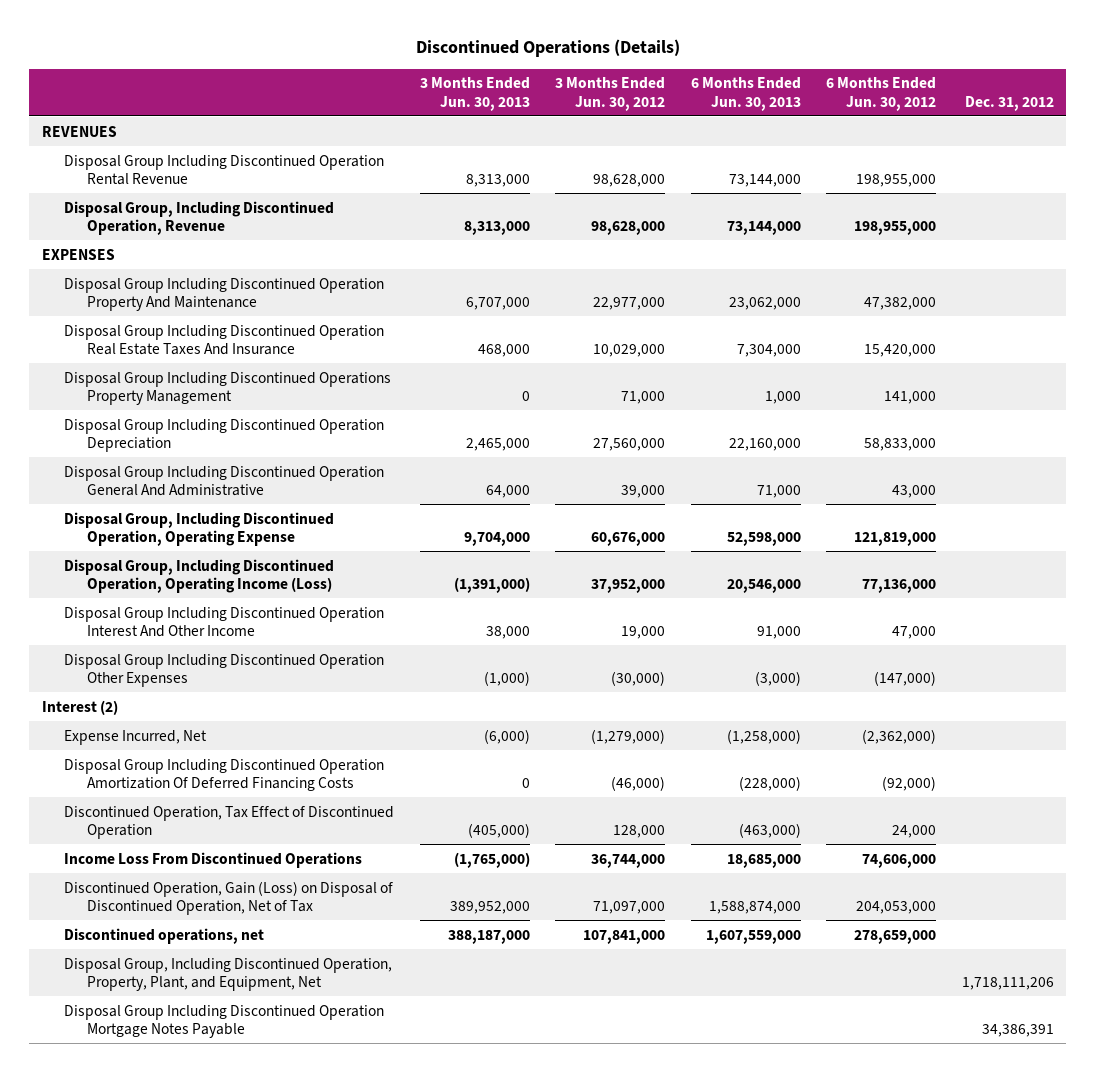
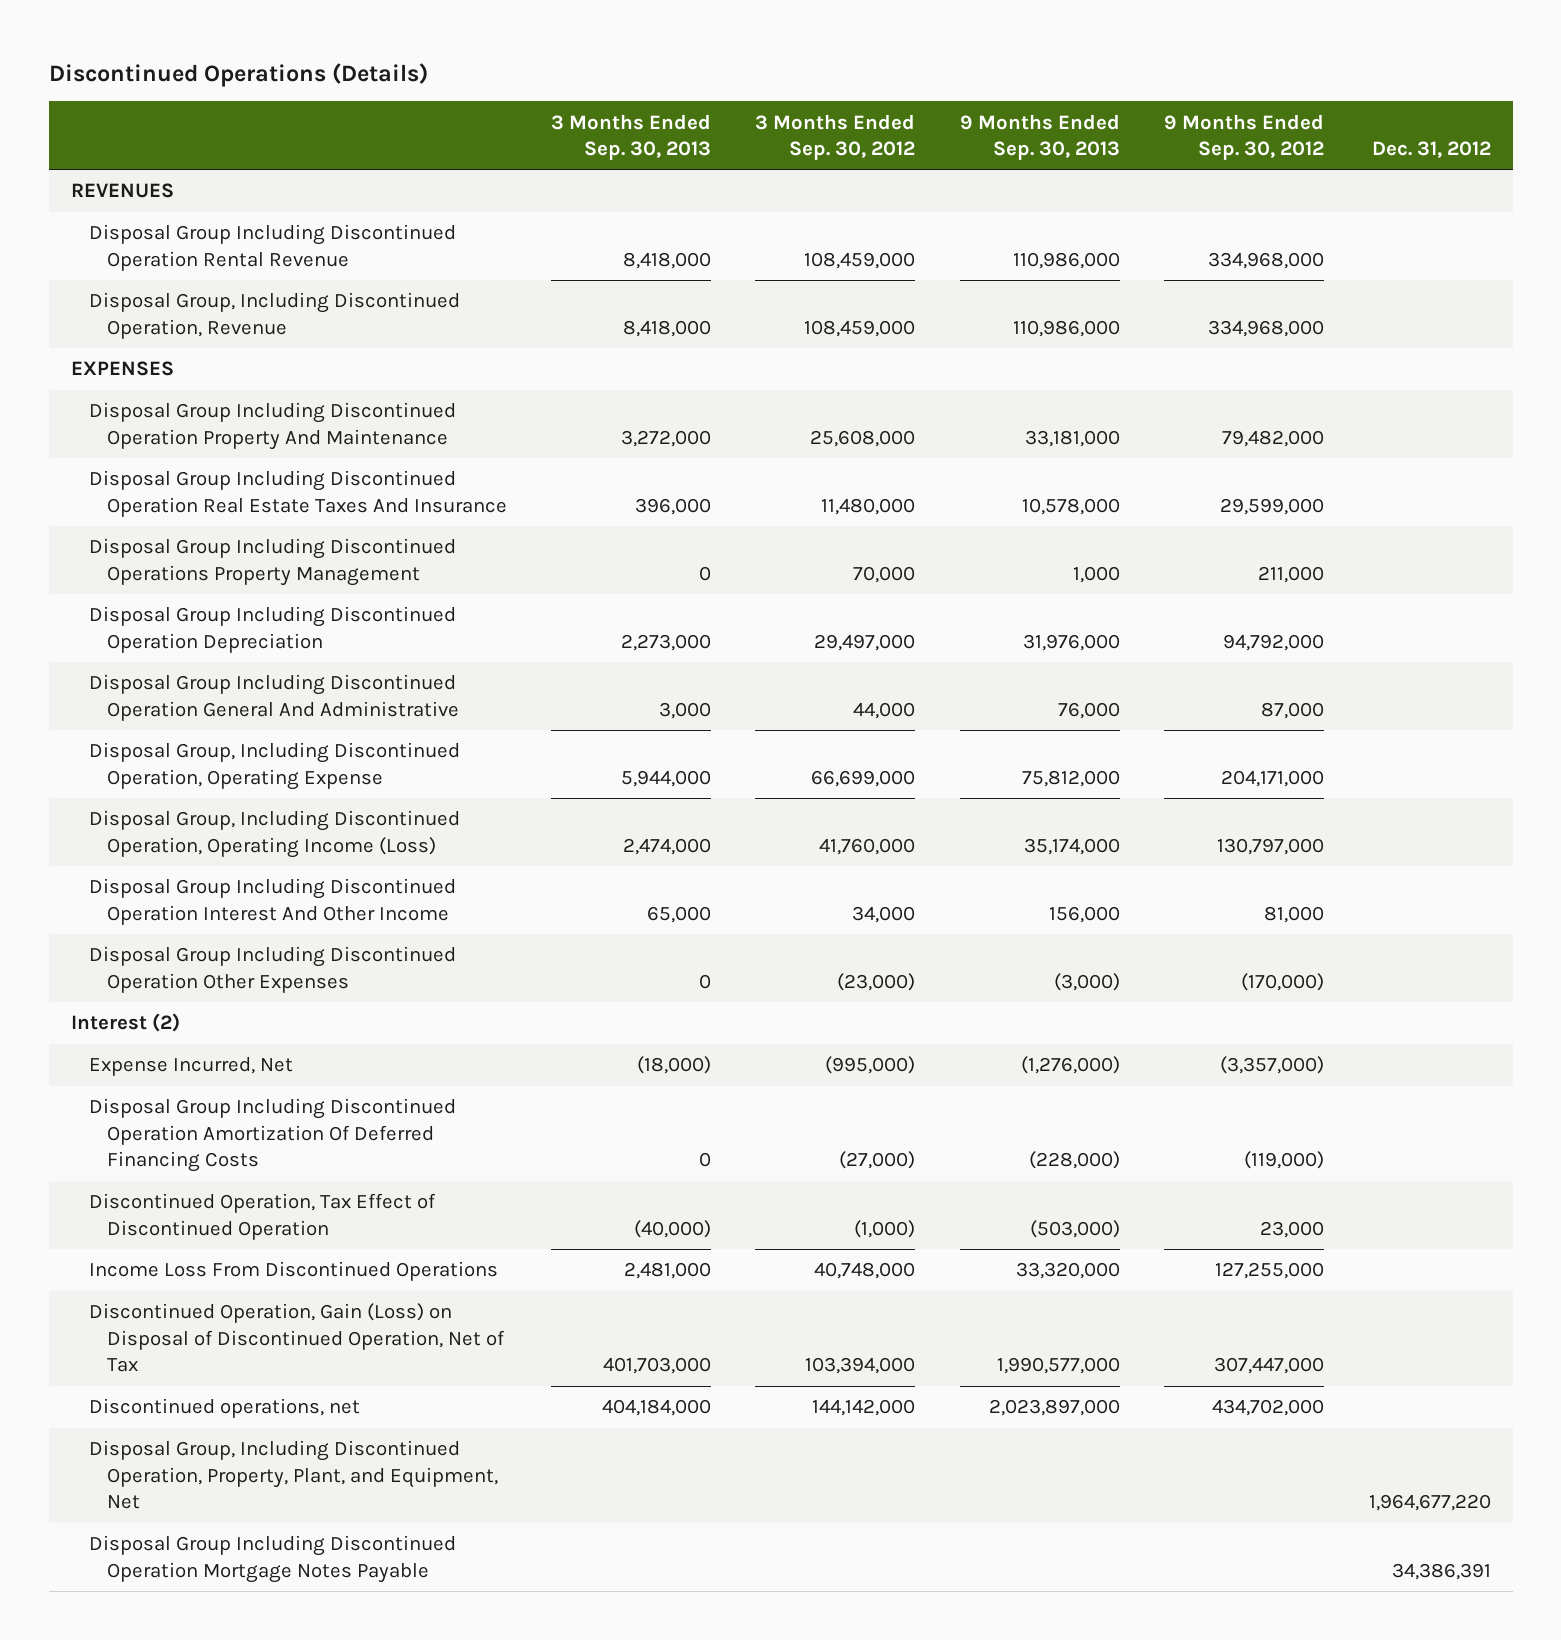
[419,77,530,111] 3 Months Ended Jun. 30, 2013 -> none
[555,77,666,111] 3 Months Ended Jun. 30, 2012 -> none
[690,77,801,111] 6 Months Ended Jun. 30, 2013 -> none
[826,77,937,111] 6 Months Ended Jun. 30, 2012 -> none
none -> [551,113,712,160] 3 Months Ended Sep. 30, 2013
none -> [755,113,916,160] 3 Months Ended Sep. 30, 2012
none -> [959,113,1120,160] 9 Months Ended Sep. 30, 2013
none -> [1164,113,1325,160] 9 Months Ended Sep. 30, 2012
[961,976,1054,990] 1,718,111,206 -> [1368,1494,1491,1512] 1,964,677,220

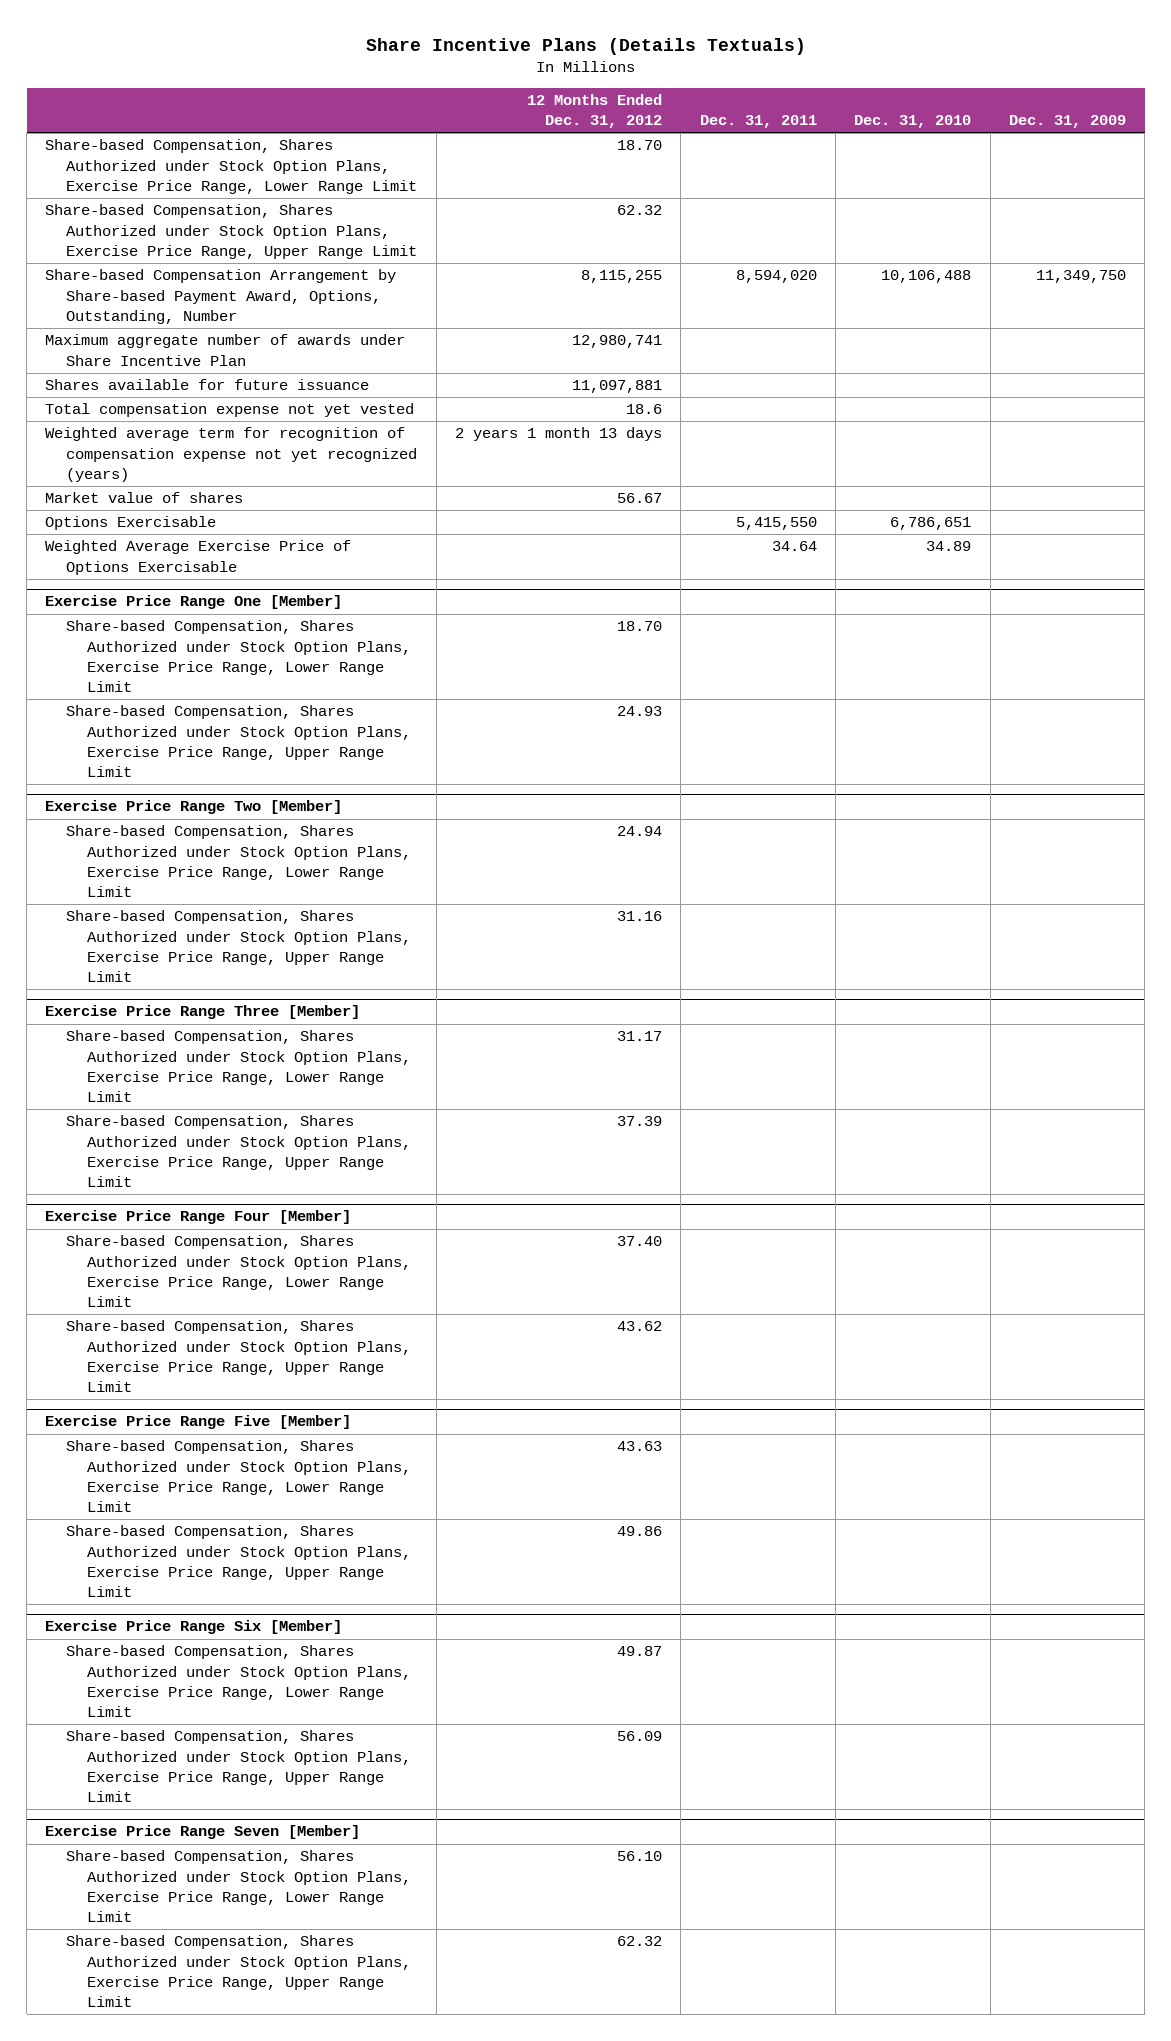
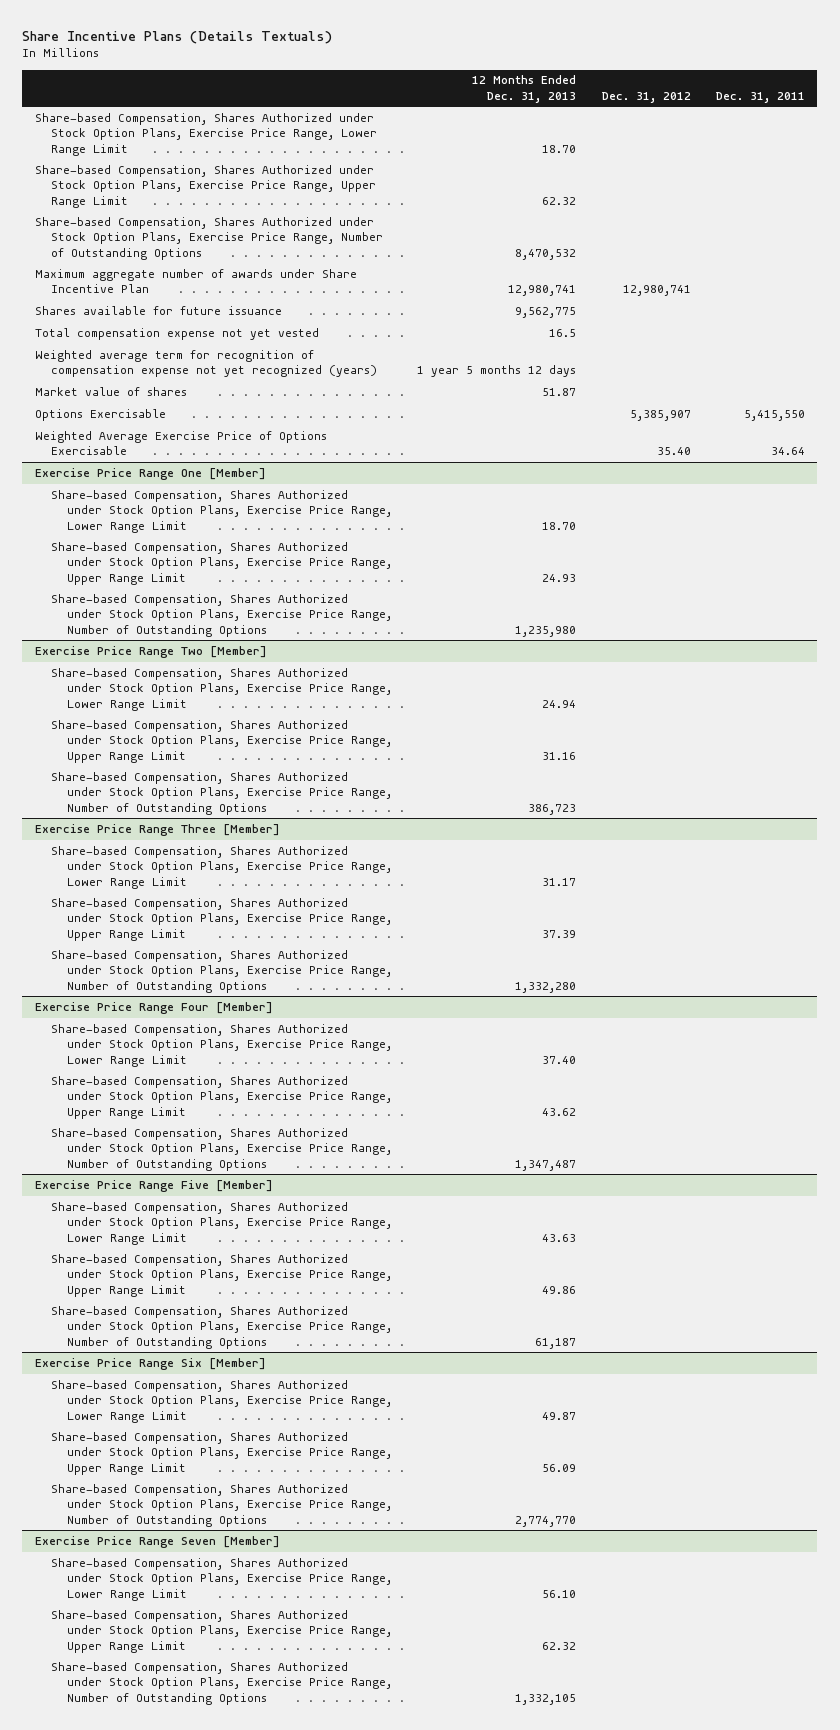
[526,94,662,129] 12 Months Ended Dec. 31, 2012 -> none
[854,115,972,129] Dec. 31, 2010 -> none
[1009,115,1127,129] Dec. 31, 2009 -> none
none -> [472,75,577,103] 12 Months Ended Dec. 31, 2013
none -> [601,91,691,103] Dec. 31, 2012
[45,269,397,324] Share-based Compensation Arrangement by Share-based Payment Award, Options, Outstanding, Number -> none
none -> [34,216,383,260] Share-based Compensation, Shares Authorized under Stock Option Plans, Exercise Price Range, Number of Outstanding Options
none -> [50,593,393,637] Share-based Compensation, Shares Authorized under Stock Option Plans, Exercise Price Range, Number of Outstanding Options
none -> [50,771,393,815] Share-based Compensation, Shares Authorized under Stock Option Plans, Exercise Price Range, Number of Outstanding Options
none -> [50,949,393,993] Share-based Compensation, Shares Authorized under Stock Option Plans, Exercise Price Range, Number of Outstanding Options
none -> [50,1127,393,1171] Share-based Compensation, Shares Authorized under Stock Option Plans, Exercise Price Range, Number of Outstanding Options
none -> [50,1305,393,1349] Share-based Compensation, Shares Authorized under Stock Option Plans, Exercise Price Range, Number of Outstanding Options
none -> [50,1483,393,1527] Share-based Compensation, Shares Authorized under Stock Option Plans, Exercise Price Range, Number of Outstanding Options
none -> [50,1661,393,1705] Share-based Compensation, Shares Authorized under Stock Option Plans, Exercise Price Range, Number of Outstanding Options

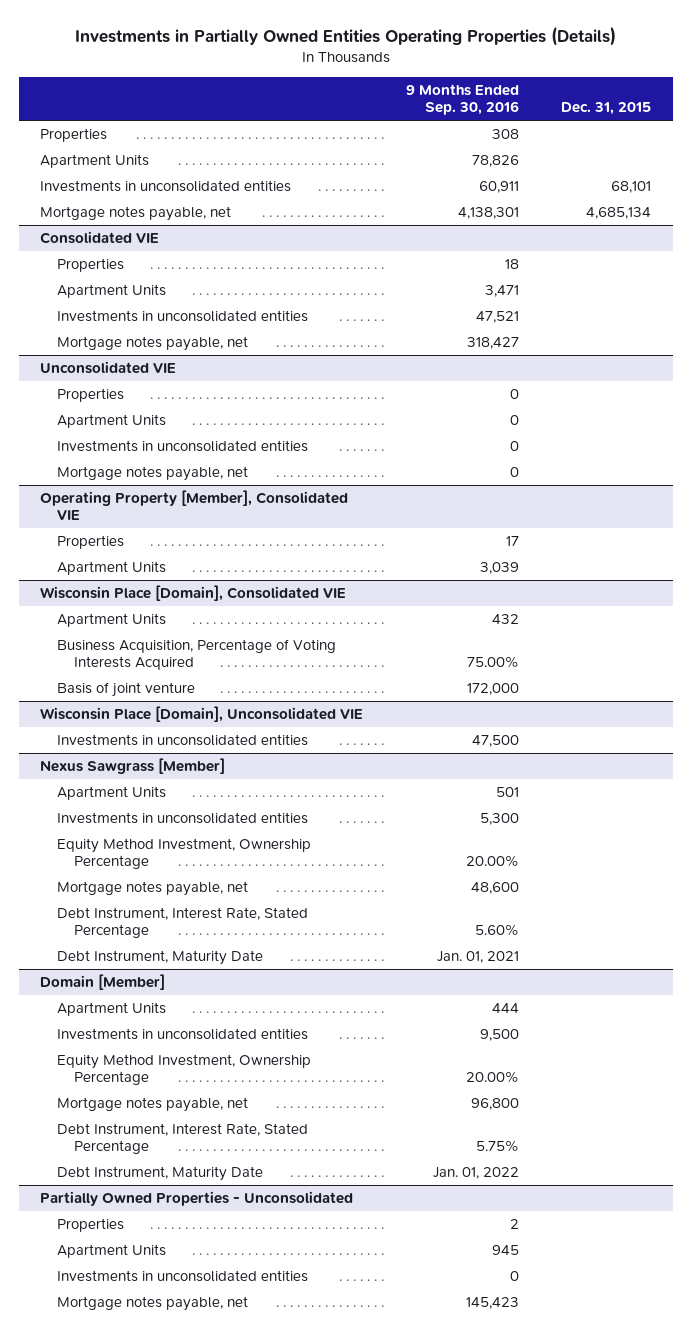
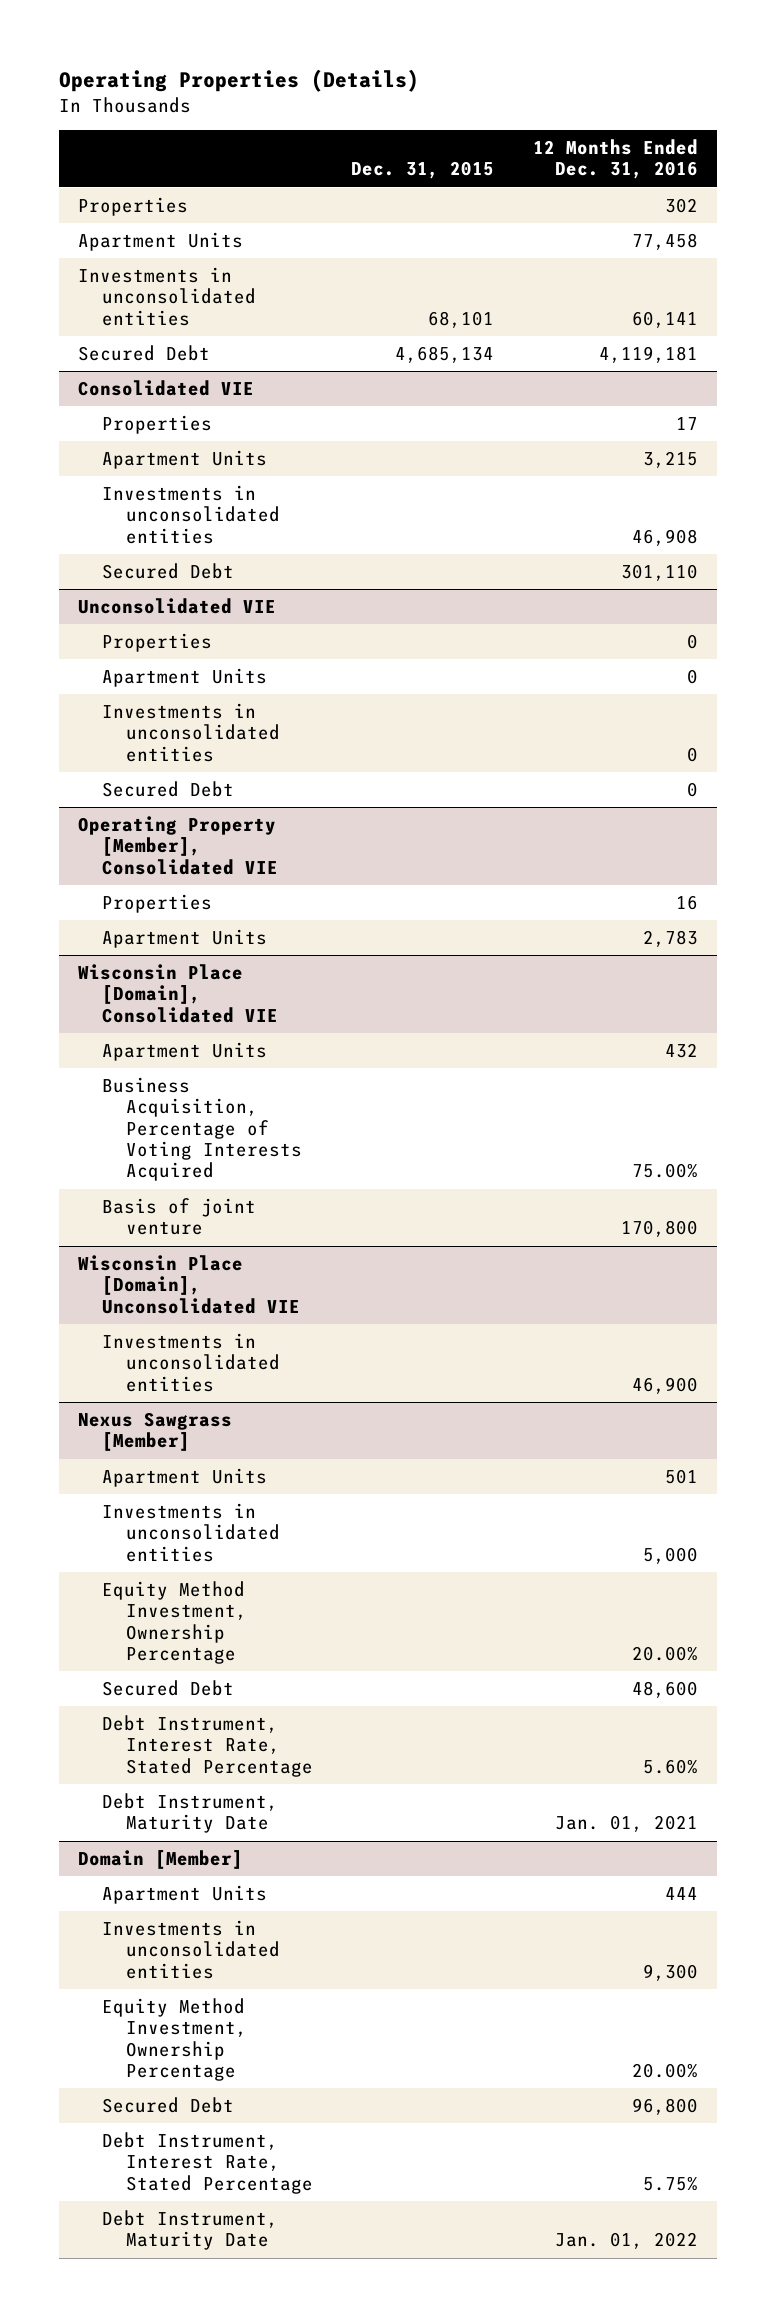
[74,25,616,46] Investments in Partially Owned Entities Operating Properties (Details) -> [58,68,419,92] Operating Properties (Details)
[405,83,519,116] 9 Months Ended Sep. 30, 2016 -> none
none -> [532,138,698,180] 12 Months Ended Dec. 31, 2016
[39,206,231,222] Mortgage notes payable, net -> [77,345,210,362] Secured Debt
[56,336,248,352] Mortgage notes payable, net -> [101,563,234,580] Secured Debt
[56,466,248,482] Mortgage notes payable, net -> [101,781,234,798] Secured Debt
[56,881,248,897] Mortgage notes payable, net -> [101,1680,234,1697] Secured Debt
[56,1097,248,1113] Mortgage notes payable, net -> [101,2097,234,2114] Secured Debt
[39,1191,353,1207] Partially Owned Properties - Unconsolidated -> none
[56,1218,124,1233] Properties -> none
[56,1244,166,1259] Apartment Units -> none
[56,1270,308,1283] Investments in unconsolidated entities -> none
[56,1296,248,1312] Mortgage notes payable, net -> none

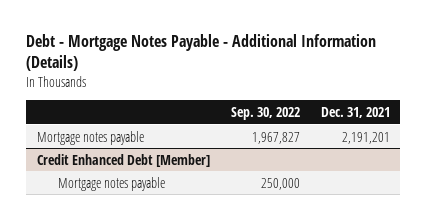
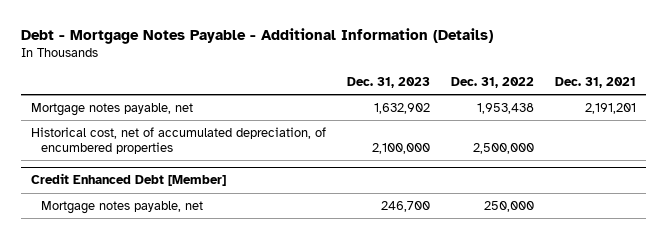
[230,106,300,120] Sep. 30, 2022 -> none
none -> [346,77,430,89] Dec. 31, 2023
none -> [450,77,534,89] Dec. 31, 2022
[36,130,144,145] Mortgage notes payable -> [31,102,194,116] Mortgage notes payable, net
none -> [31,126,327,154] Historical cost, net of accumulated depreciation, of encumbered properties
[58,176,166,191] Mortgage notes payable -> [40,200,203,214] Mortgage notes payable, net

